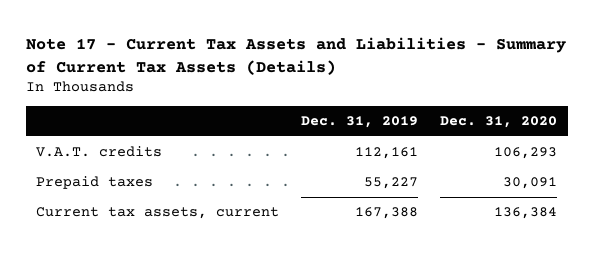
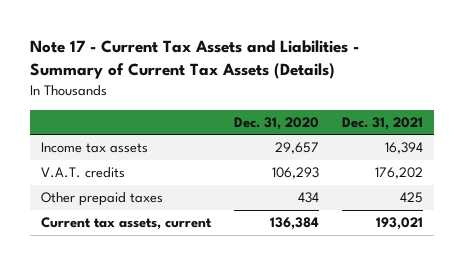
[301,116,419,129] Dec. 31, 2019 -> none
none -> [341,116,423,130] Dec. 31, 2021
none -> [41,142,149,154] Income tax assets
[36,176,154,190] Prepaid taxes -> [41,192,164,207] Other prepaid taxes
[502,177,557,190] 30,091 -> [297,192,319,204] 434

